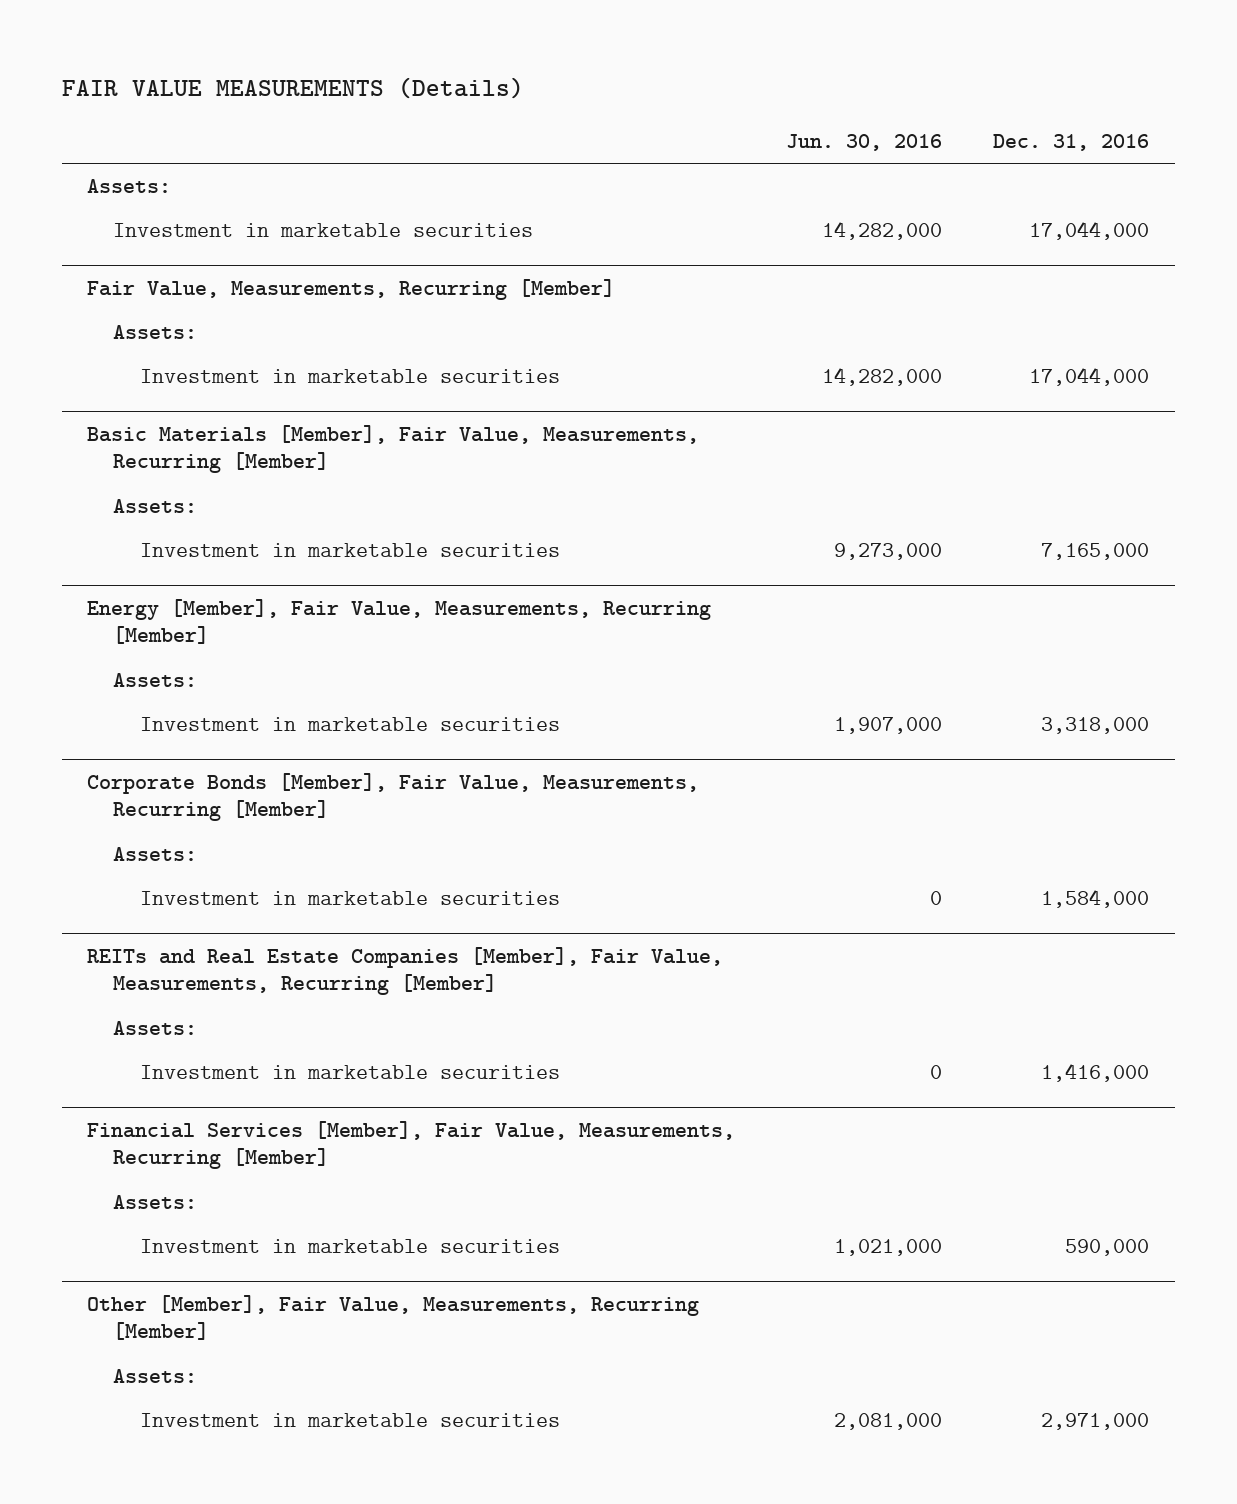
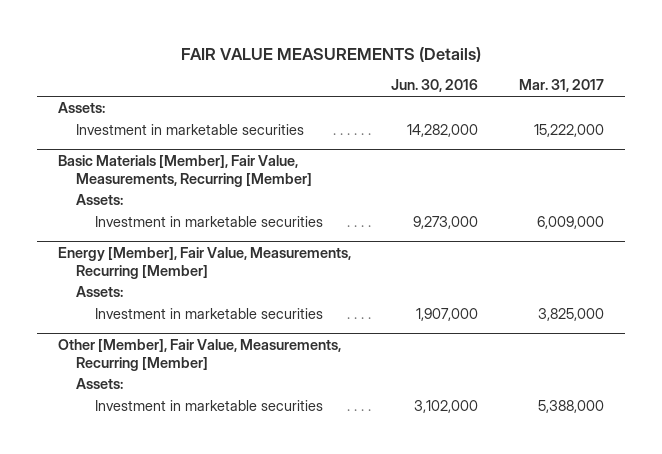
[993,133,1150,151] Dec. 31, 2016 -> none
none -> [519,79,605,93] Mar. 31, 2017
[87,278,616,300] Fair Value, Measurements, Recurring [Member] -> none
[113,325,198,340] Assets: -> none
[139,369,560,384] Investment in marketable securities -> none
[87,772,700,822] Corporate Bonds [Member], Fair Value, Measurements, Recurring [Member] -> none
[113,847,198,862] Assets: -> none
[139,891,560,906] Investment in marketable securities -> none
[87,946,724,996] REITs and Real Estate Companies [Member], Fair Value, Measurements, Recurring [Member] -> none
[113,1021,198,1036] Assets: -> none
[139,1065,560,1080] Investment in marketable securities -> none
[87,1120,736,1170] Financial Services [Member], Fair Value, Measurements, Recurring [Member] -> none
[113,1195,198,1210] Assets: -> none
[139,1239,560,1254] Investment in marketable securities -> none
[834,1413,943,1431] 2,081,000 -> [414,400,479,414] 3,102,000

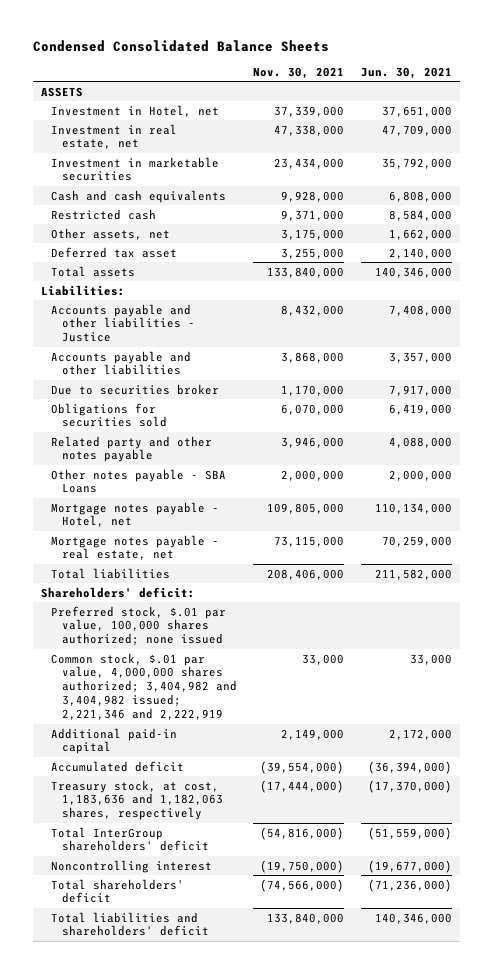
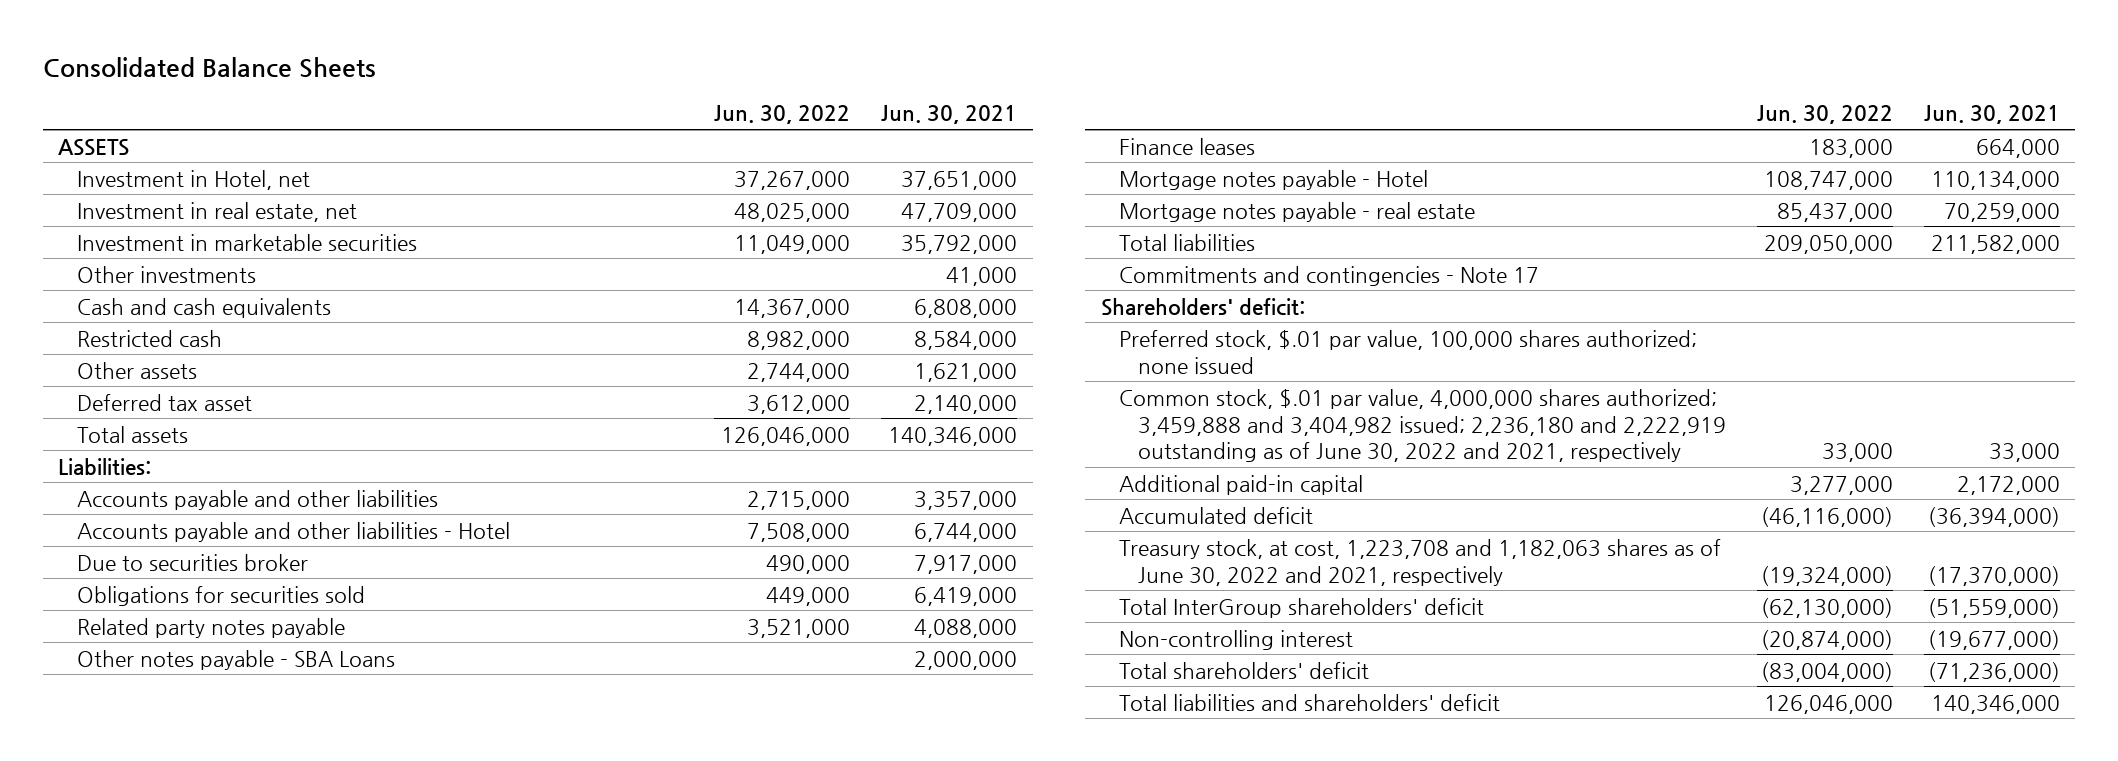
[32,39,329,52] Condensed Consolidated Balance Sheets -> [42,56,376,78] Consolidated Balance Sheets
[253,66,345,79] Nov. 30, 2021 -> none
none -> [714,105,851,125] Jun. 30, 2022
none -> [76,265,256,283] Other investments
[51,227,171,240] Other assets, net -> [76,361,197,379] Other assets
[389,228,453,240] 1,662,000 -> [914,362,1018,382] 1,621,000
[51,303,195,343] Accounts payable and other liabilities - Justice -> none
none -> [76,521,510,542] Accounts payable and other liabilities - Hotel
[51,435,213,463] Related party and other notes payable -> [76,617,345,638] Related party notes payable
none -> [1119,137,1256,155] Finance leases
[51,501,220,528] Mortgage notes payable - Hotel, net -> [1119,169,1429,190] Mortgage notes payable - Hotel
[51,534,220,561] Mortgage notes payable - real estate, net -> [1119,201,1476,222] Mortgage notes payable - real estate
none -> [1119,265,1540,286] Commitments and contingencies - Note 17
[51,652,237,721] Common stock, $.01 par value, 4,000,000 shares authorized; 3,404,982 and 3,404,982 issued; 2,221,346 and 2,222,919 -> [1119,388,1726,463] Common stock, $.01 par value, 4,000,000 shares authorized; 3,459,888 and 3,404,982 issued; 2,236,180 and 2,222,919 outstanding as of June 30, 2022 and 2021, respectively
[51,779,223,821] Treasury stock, at cost, 1,183,636 and 1,182,063 shares, respectively -> [1119,538,1722,586] Treasury stock, at cost, 1,223,708 and 1,182,063 shares as of June 30, 2022 and 2021, respectively
[51,859,213,873] Noncontrolling interest -> [1119,629,1354,650] Non-controlling interest

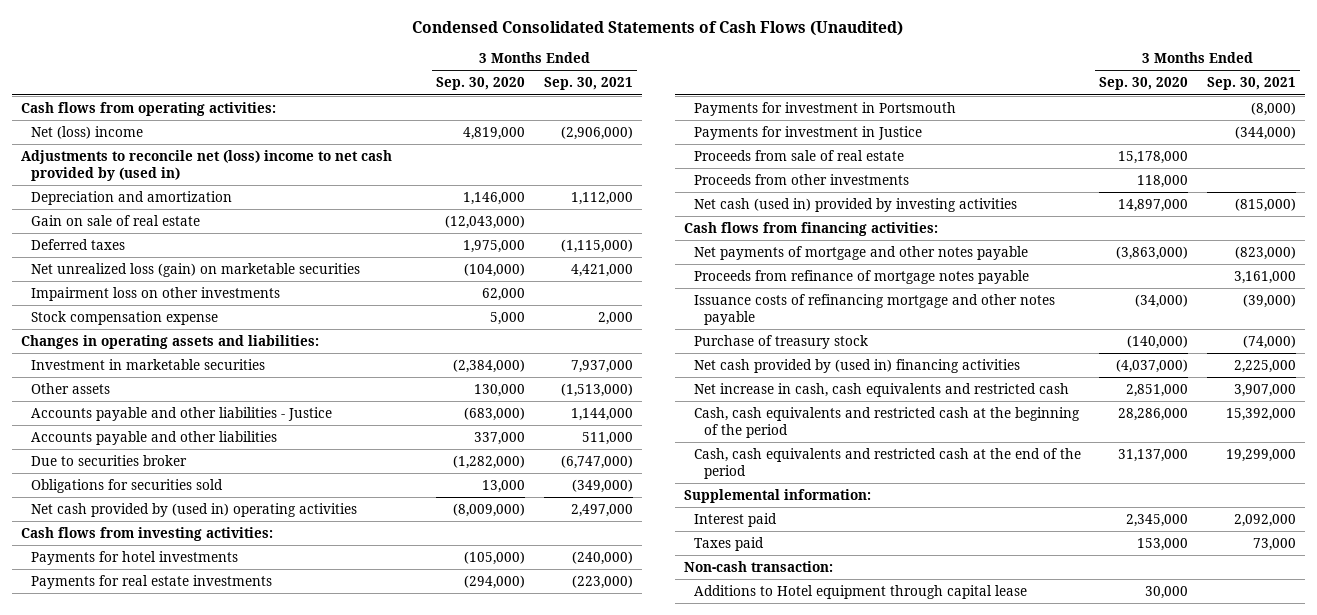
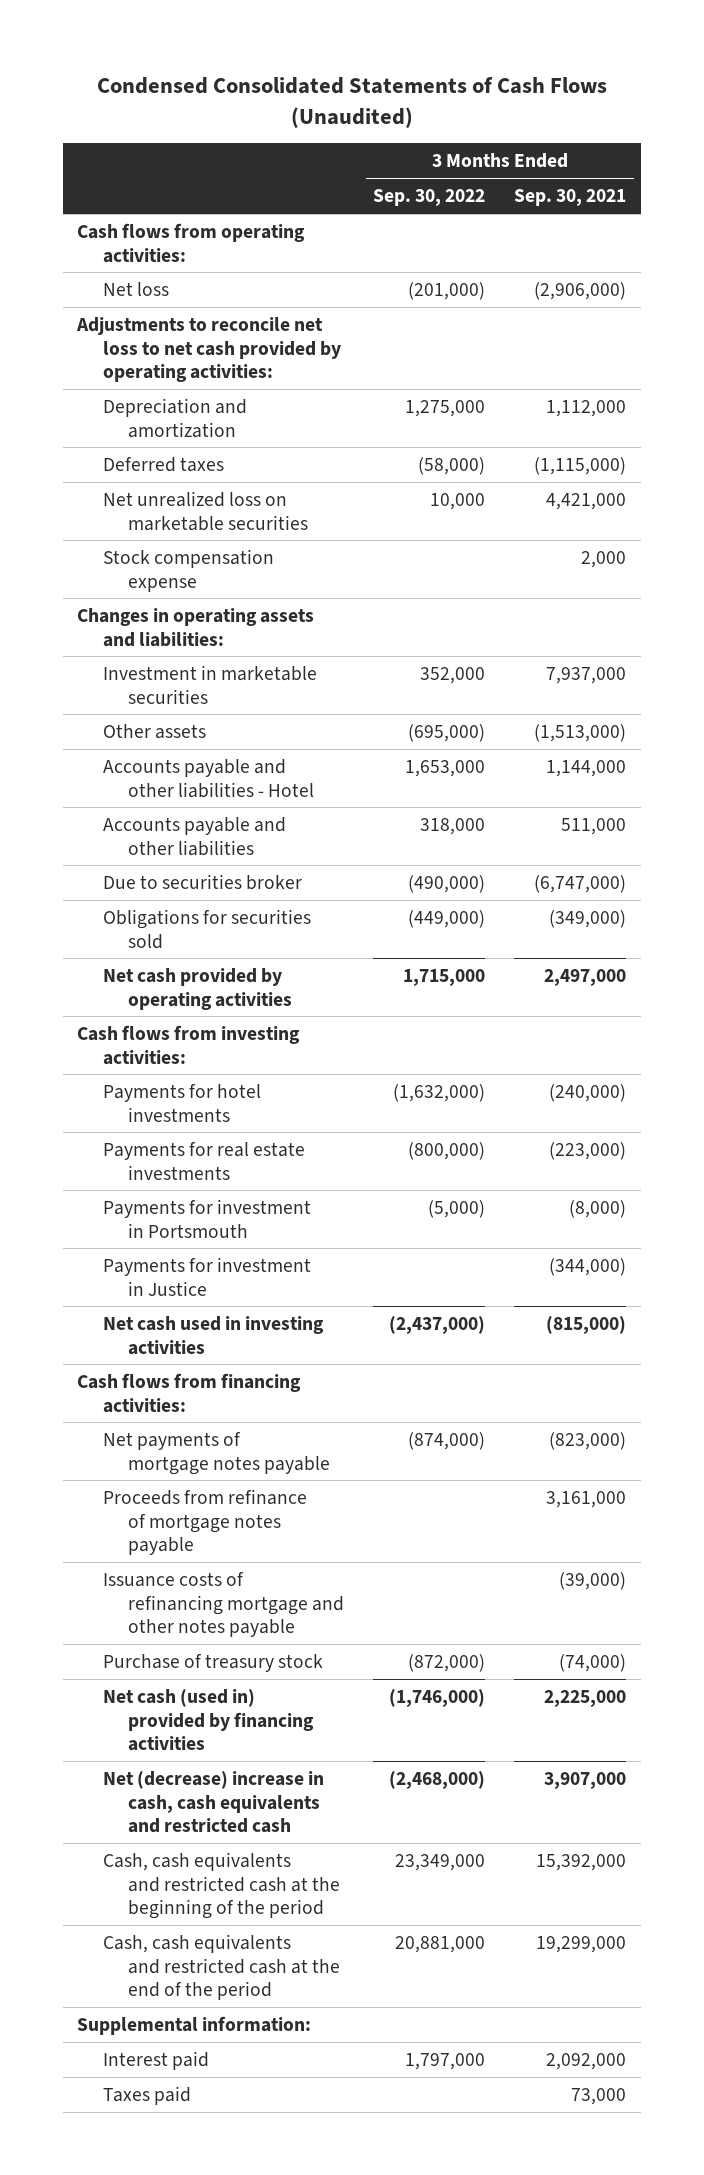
[436,77,526,91] Sep. 30, 2020 -> none
none -> [373,189,486,207] Sep. 30, 2022
[31,125,144,139] Net (loss) income -> [102,281,169,296] Net loss
[21,149,393,181] Adjustments to reconcile net (loss) income to net cash provided by (used in) -> [76,316,341,383] Adjustments to reconcile net loss to net cash provided by operating activities:
[31,214,201,226] Gain on sale of real estate -> none
[31,286,281,301] Impairment loss on other investments -> none
[31,262,361,277] Net unrealized loss (gain) on marketable securities -> [102,490,308,531] Net unrealized loss on marketable securities
[31,406,333,421] Accounts payable and other liabilities - Justice -> [102,758,314,798] Accounts payable and other liabilities - Hotel
[31,502,358,517] Net cash provided by (used in) operating activities -> [102,967,292,1010] Net cash provided by operating activities
[694,149,905,161] Proceeds from sale of real estate -> none
[694,173,910,185] Proceeds from other investments -> none
[694,197,1018,212] Net cash (used in) provided by investing activities -> [102,1315,324,1355] Net cash used in investing activities
[694,245,1029,260] Net payments of mortgage and other notes payable -> [102,1431,330,1475] Net payments of mortgage notes payable
[694,358,1021,373] Net cash provided by (used in) financing activities -> [102,1688,314,1752] Net cash (used in) provided by financing activities
[694,382,1070,397] Net increase in cash, cash equivalents and restricted cash -> [102,1770,324,1834] Net (decrease) increase in cash, cash equivalents and restricted cash
[684,560,834,572] Non-cash transaction: -> none
[694,584,1028,599] Additions to Hotel equipment through capital lease -> none

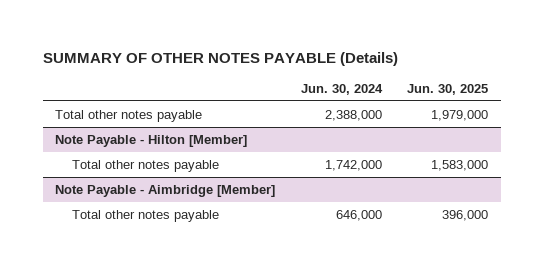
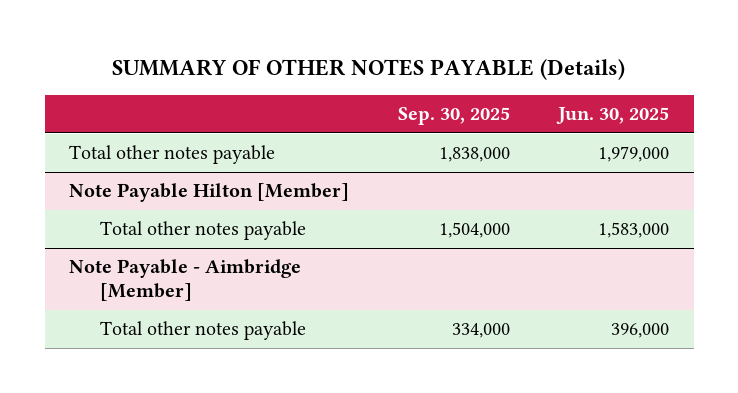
[300,83,383,95] Jun. 30, 2024 -> none
none -> [397,107,510,126] Sep. 30, 2025
[55,135,248,148] Note Payable - Hilton [Member] -> [68,183,349,203] Note Payable Hilton [Member]

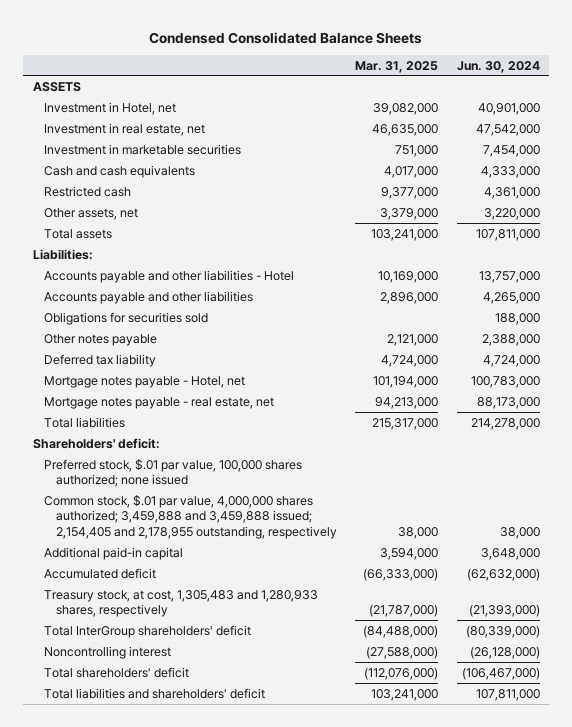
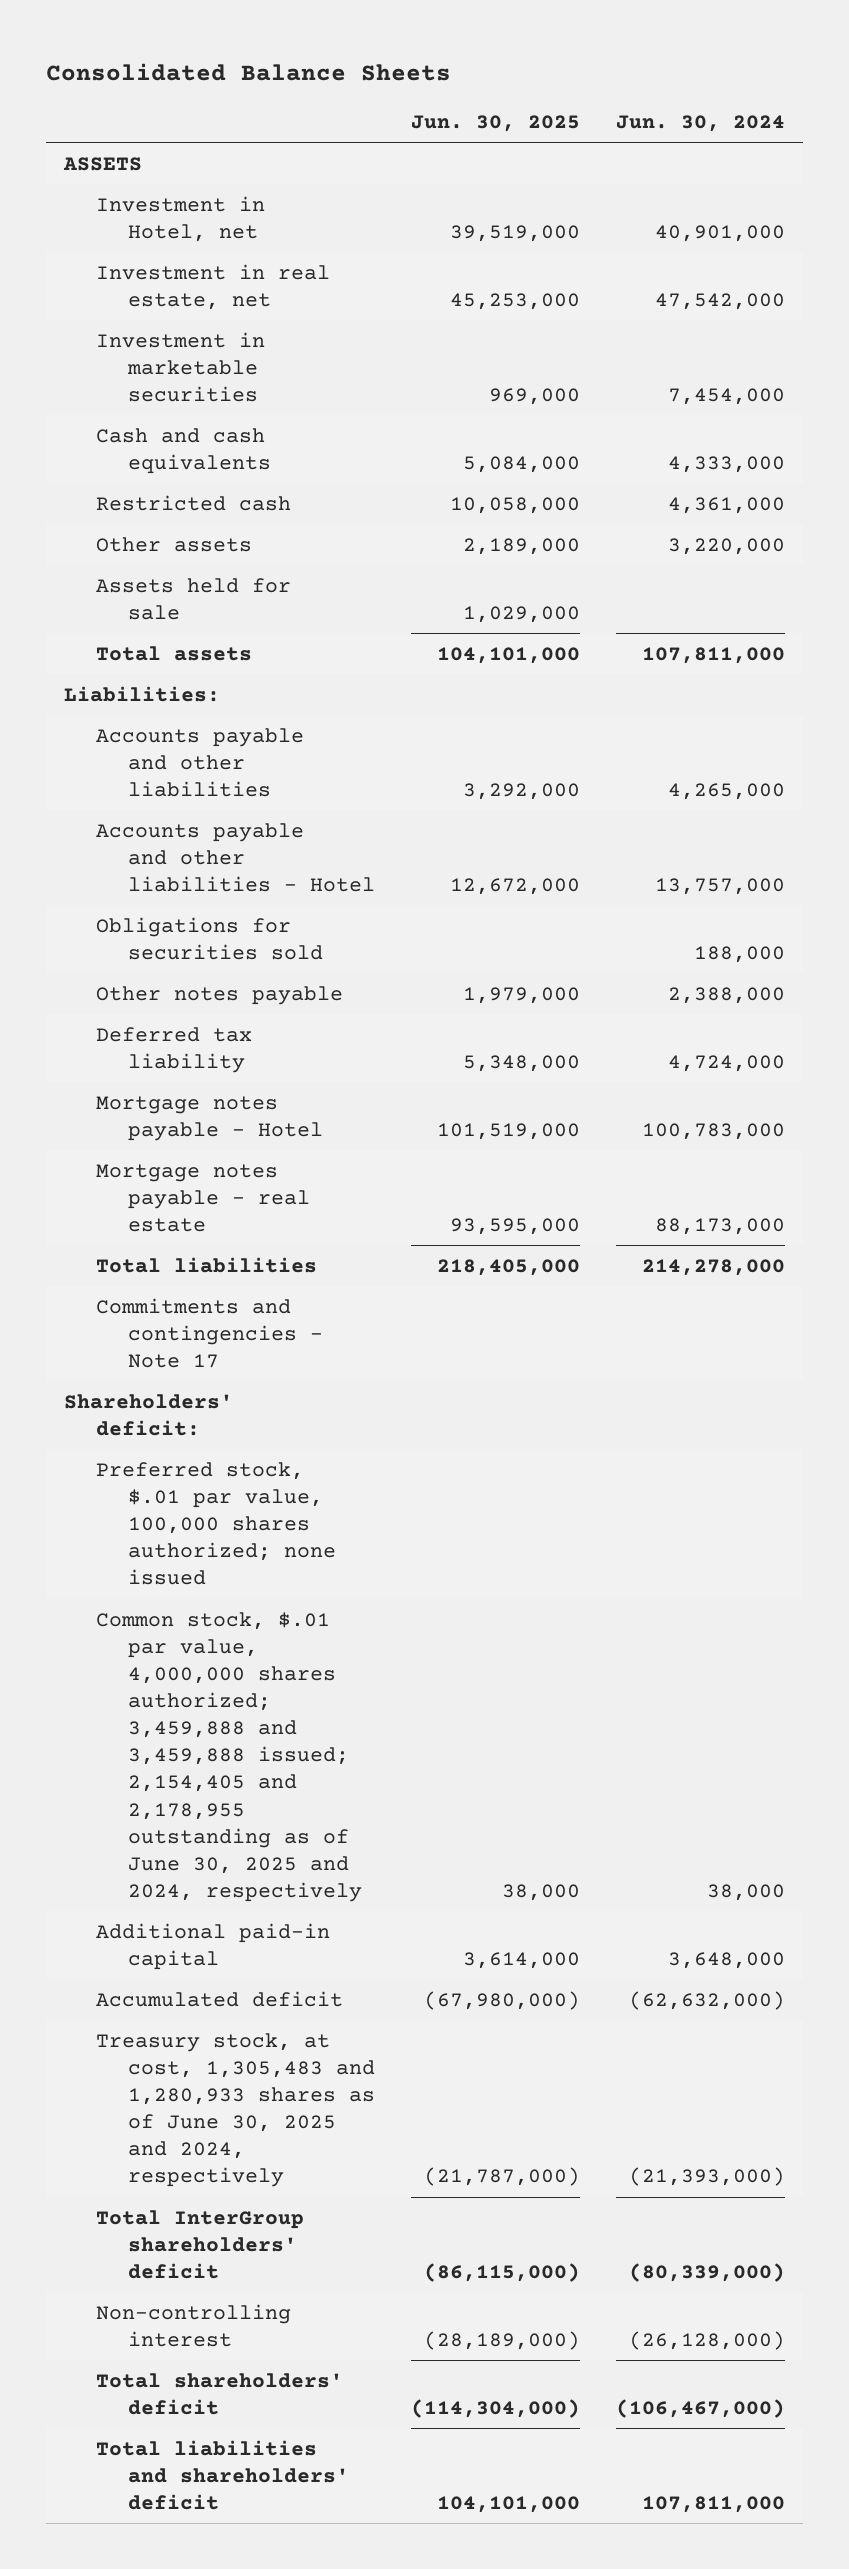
[149,31,423,44] Condensed Consolidated Balance Sheets -> [46,62,452,81] Consolidated Balance Sheets
[355,60,439,73] Mar. 31, 2025 -> none
none -> [411,115,581,133] Jun. 30, 2025
[44,207,139,220] Other assets, net -> [96,536,253,552] Other assets
none -> [96,577,292,620] Assets held for sale
[44,269,295,283] Accounts payable and other liabilities - Hotel -> [96,822,376,893] Accounts payable and other liabilities - Hotel
[44,375,246,388] Mortgage notes payable - Hotel, net -> [96,1095,324,1141] Mortgage notes payable - Hotel
[44,396,275,409] Mortgage notes payable - real estate, net -> [96,1163,311,1233] Mortgage notes payable - real estate
none -> [96,1297,324,1369] Commitments and contingencies - Note 17
[44,494,338,540] Common stock, $.01 par value, 4,000,000 shares authorized; 3,459,888 and 3,459,888 issued; 2,154,405 and 2,178,955 outstanding, respectively -> [96,1611,363,1902] Common stock, $.01 par value, 4,000,000 shares authorized; 3,459,888 and 3,459,888 issued; 2,154,405 and 2,178,955 outstanding as of June 30, 2025 and 2024, respectively
[44,589,319,618] Treasury stock, at cost, 1,305,483 and 1,280,933 shares, respectively -> [96,2032,376,2188] Treasury stock, at cost, 1,305,483 and 1,280,933 shares as of June 30, 2025 and 2024, respectively
[44,645,172,659] Noncontrolling interest -> [96,2303,292,2347] Non-controlling interest

